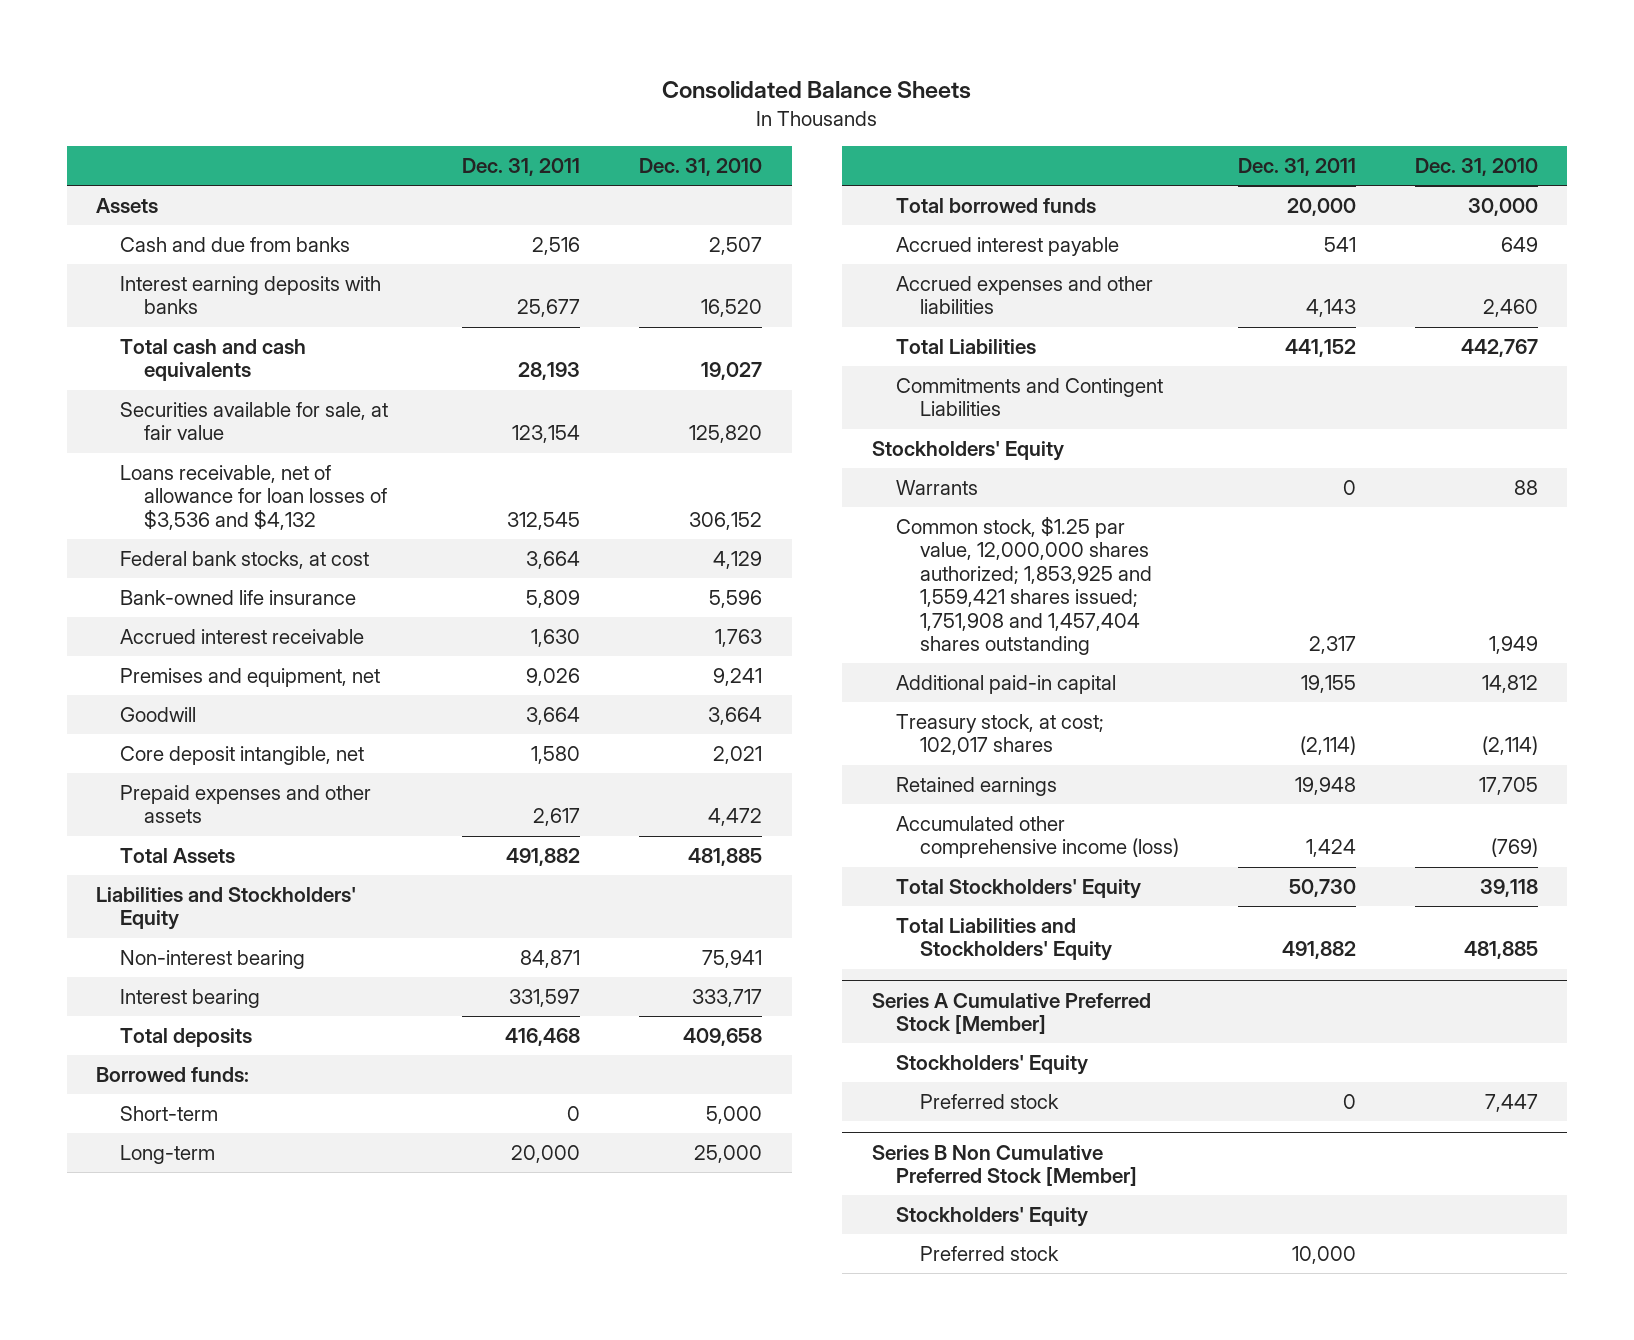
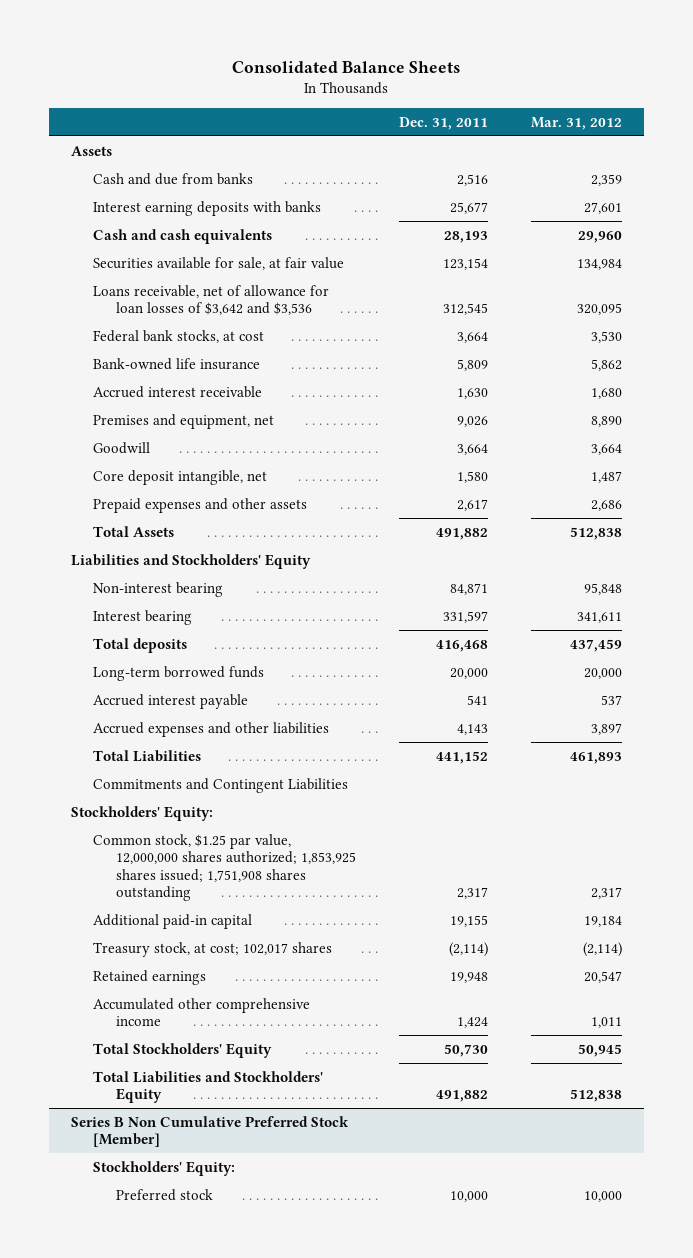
[639,158,763,177] Dec. 31, 2010 -> none
none -> [531,117,623,131] Mar. 31, 2012
[120,339,307,382] Total cash and cash equivalents -> [93,228,273,244] Cash and cash equivalents
[120,465,387,530] Loans receivable, net of allowance for loan losses of $3,536 and $4,132 -> [93,284,330,316] Loans receivable, net of allowance for loan losses of $3,642 and $3,536
[96,1067,250,1083] Borrowed funds: -> none
[120,1106,219,1122] Short-term -> none
[895,198,1096,214] Total borrowed funds -> none
[120,1145,216,1165] Long-term -> [93,665,265,681] Long-term borrowed funds
[895,480,978,496] Warrants -> none
[871,441,1064,462] Stockholders' Equity -> [70,805,213,821] Stockholders' Equity:
[895,516,1152,655] Common stock, $1.25 par value, 12,000,000 shares authorized; 1,853,925 and 1,559,421 shares issued; 1,751,908 and 1,457,404 shares outstanding -> [93,833,356,902] Common stock, $1.25 par value, 12,000,000 shares authorized; 1,853,925 shares issued; 1,751,908 shares outstanding
[895,816,1179,859] Accumulated other comprehensive income (loss) -> [93,997,311,1027] Accumulated other comprehensive income
[871,992,1151,1035] Series A Cumulative Preferred Stock [Member] -> none
[895,1055,1088,1076] Stockholders' Equity -> none
[919,1094,1059,1110] Preferred stock -> none
[895,1207,1088,1228] Stockholders' Equity -> [93,1160,236,1176] Stockholders' Equity:

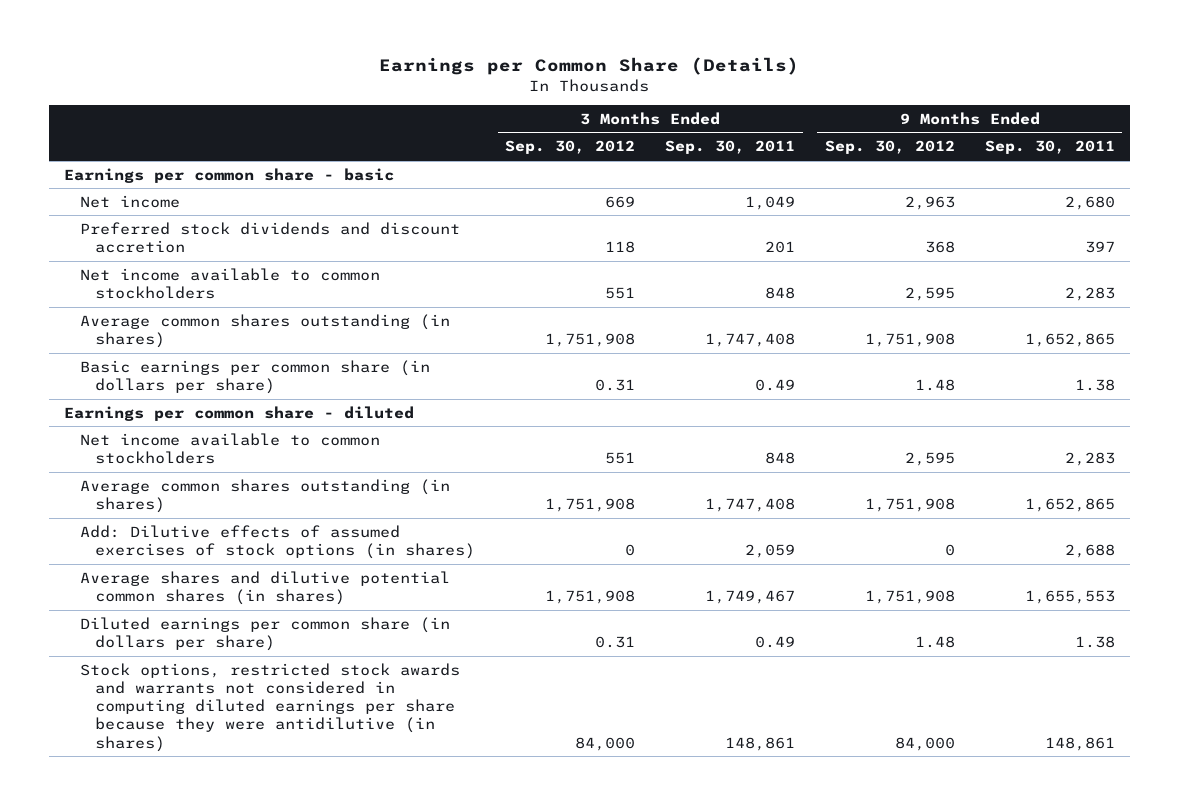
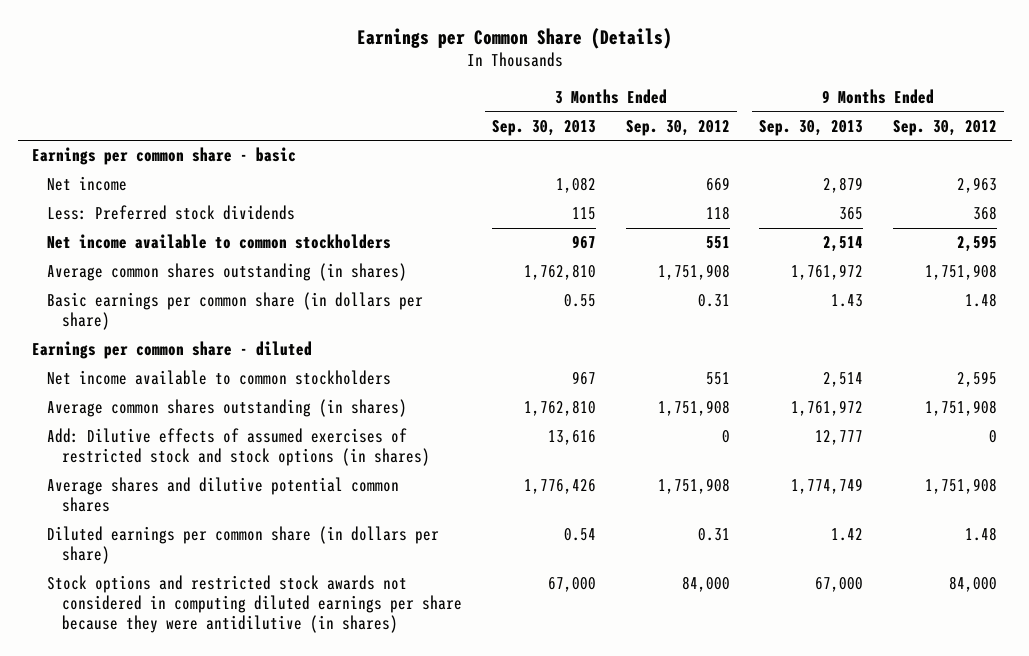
[665,140,796,155] Sep. 30, 2011 -> none
[984,140,1115,155] Sep. 30, 2011 -> none
none -> [492,120,597,137] Sep. 30, 2013
none -> [759,120,864,137] Sep. 30, 2013
[79,221,460,254] Preferred stock dividends and discount accretion -> [47,205,296,221] Less: Preferred stock dividends
[79,524,476,560] Add: Dilutive effects of assumed exercises of stock options (in shares) -> [47,428,431,467] Add: Dilutive effects of assumed exercises of restricted stock and stock options (in shares)
[79,570,450,606] Average shares and dilutive potential common shares (in shares) -> [47,477,400,513] Average shares and dilutive potential common shares
[79,662,460,752] Stock options, restricted stock awards and warrants not considered in computing diluted earnings per share because they were antidilutive (in shares) -> [47,575,463,634] Stock options and restricted stock awards not considered in computing diluted earnings per share because they were antidilutive (in shares)

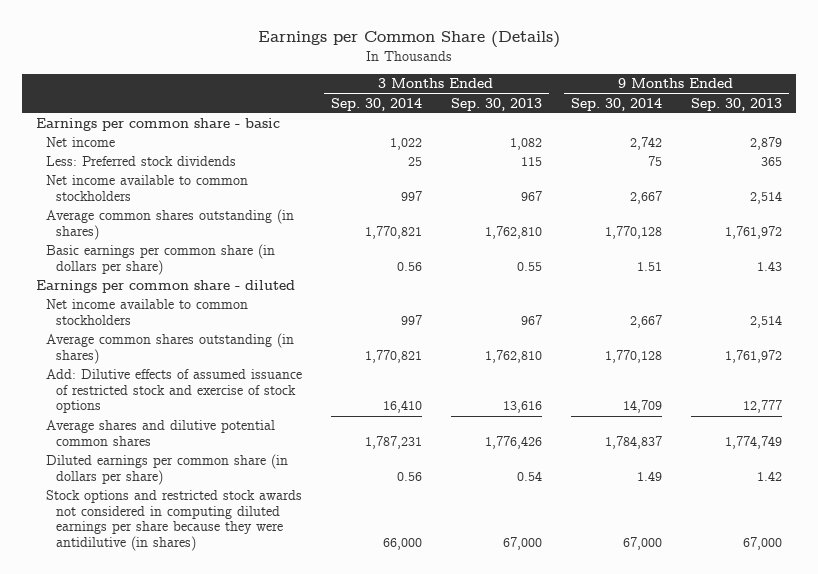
[625,120,730,137] Sep. 30, 2012 -> none
[892,120,997,137] Sep. 30, 2012 -> none
none -> [331,97,423,111] Sep. 30, 2014
none -> [570,97,662,111] Sep. 30, 2014
[47,428,431,467] Add: Dilutive effects of assumed exercises of restricted stock and stock options (in shares) -> [46,369,303,414] Add: Dilutive effects of assumed issuance of restricted stock and exercise of stock options

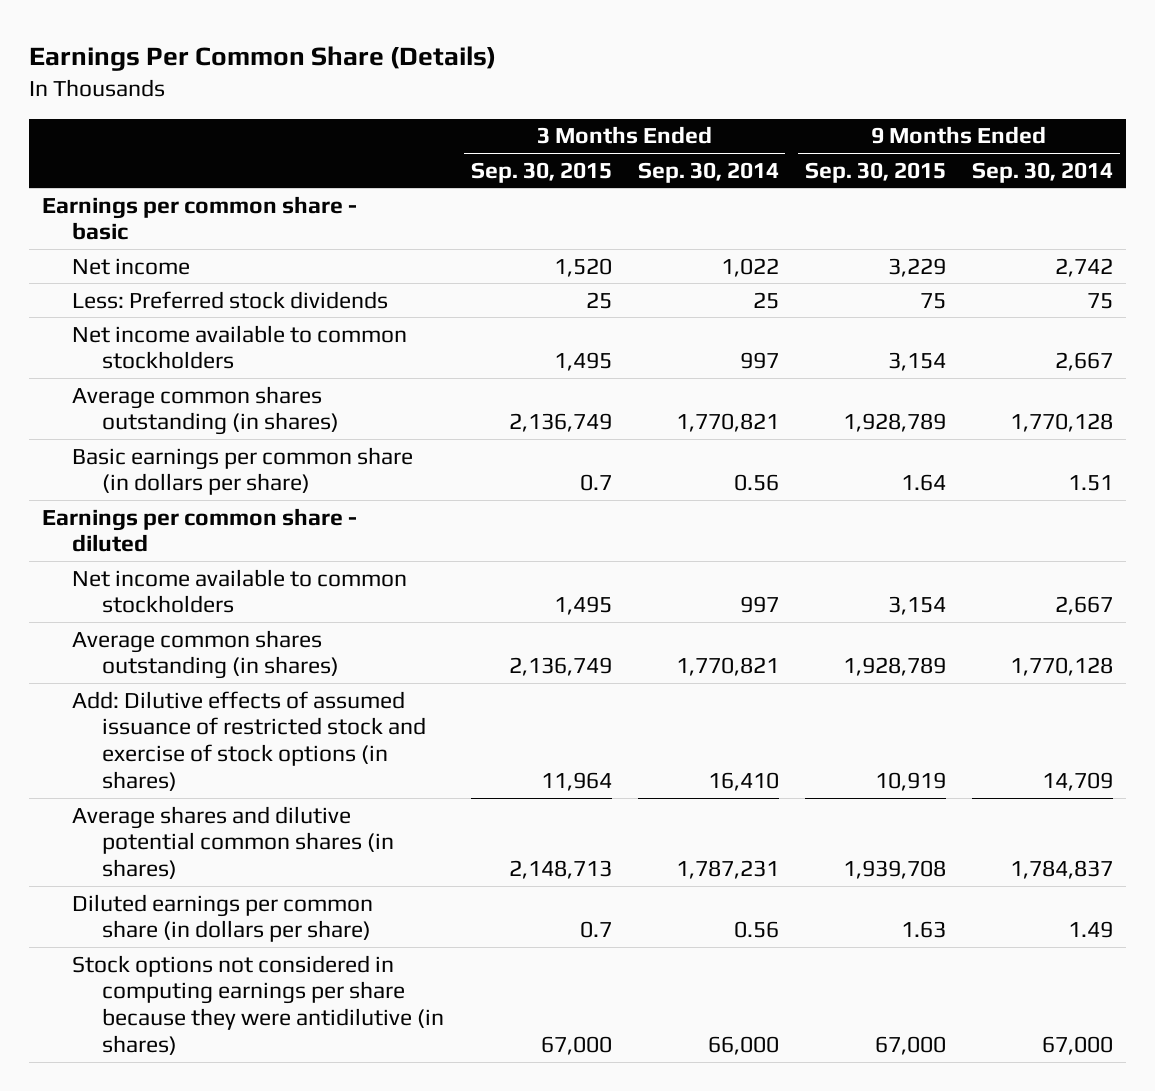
[257,31,560,49] Earnings per Common Share (Details) -> [28,45,496,71] Earnings Per Common Share (Details)
[450,97,542,111] Sep. 30, 2013 -> none
[690,97,782,111] Sep. 30, 2013 -> none
none -> [470,161,612,183] Sep. 30, 2015
none -> [805,161,947,183] Sep. 30, 2015
[46,369,303,414] Add: Dilutive effects of assumed issuance of restricted stock and exercise of stock options -> [72,690,427,792] Add: Dilutive effects of assumed issuance of restricted stock and exercise of stock options (in shares)
[46,420,276,446] Average shares and dilutive potential common shares -> [72,805,395,880] Average shares and dilutive potential common shares (in shares)
[46,490,303,551] Stock options and restricted stock awards not considered in computing diluted earnings per share because they were antidilutive (in shares) -> [72,954,445,1056] Stock options not considered in computing earnings per share because they were antidilutive (in shares)

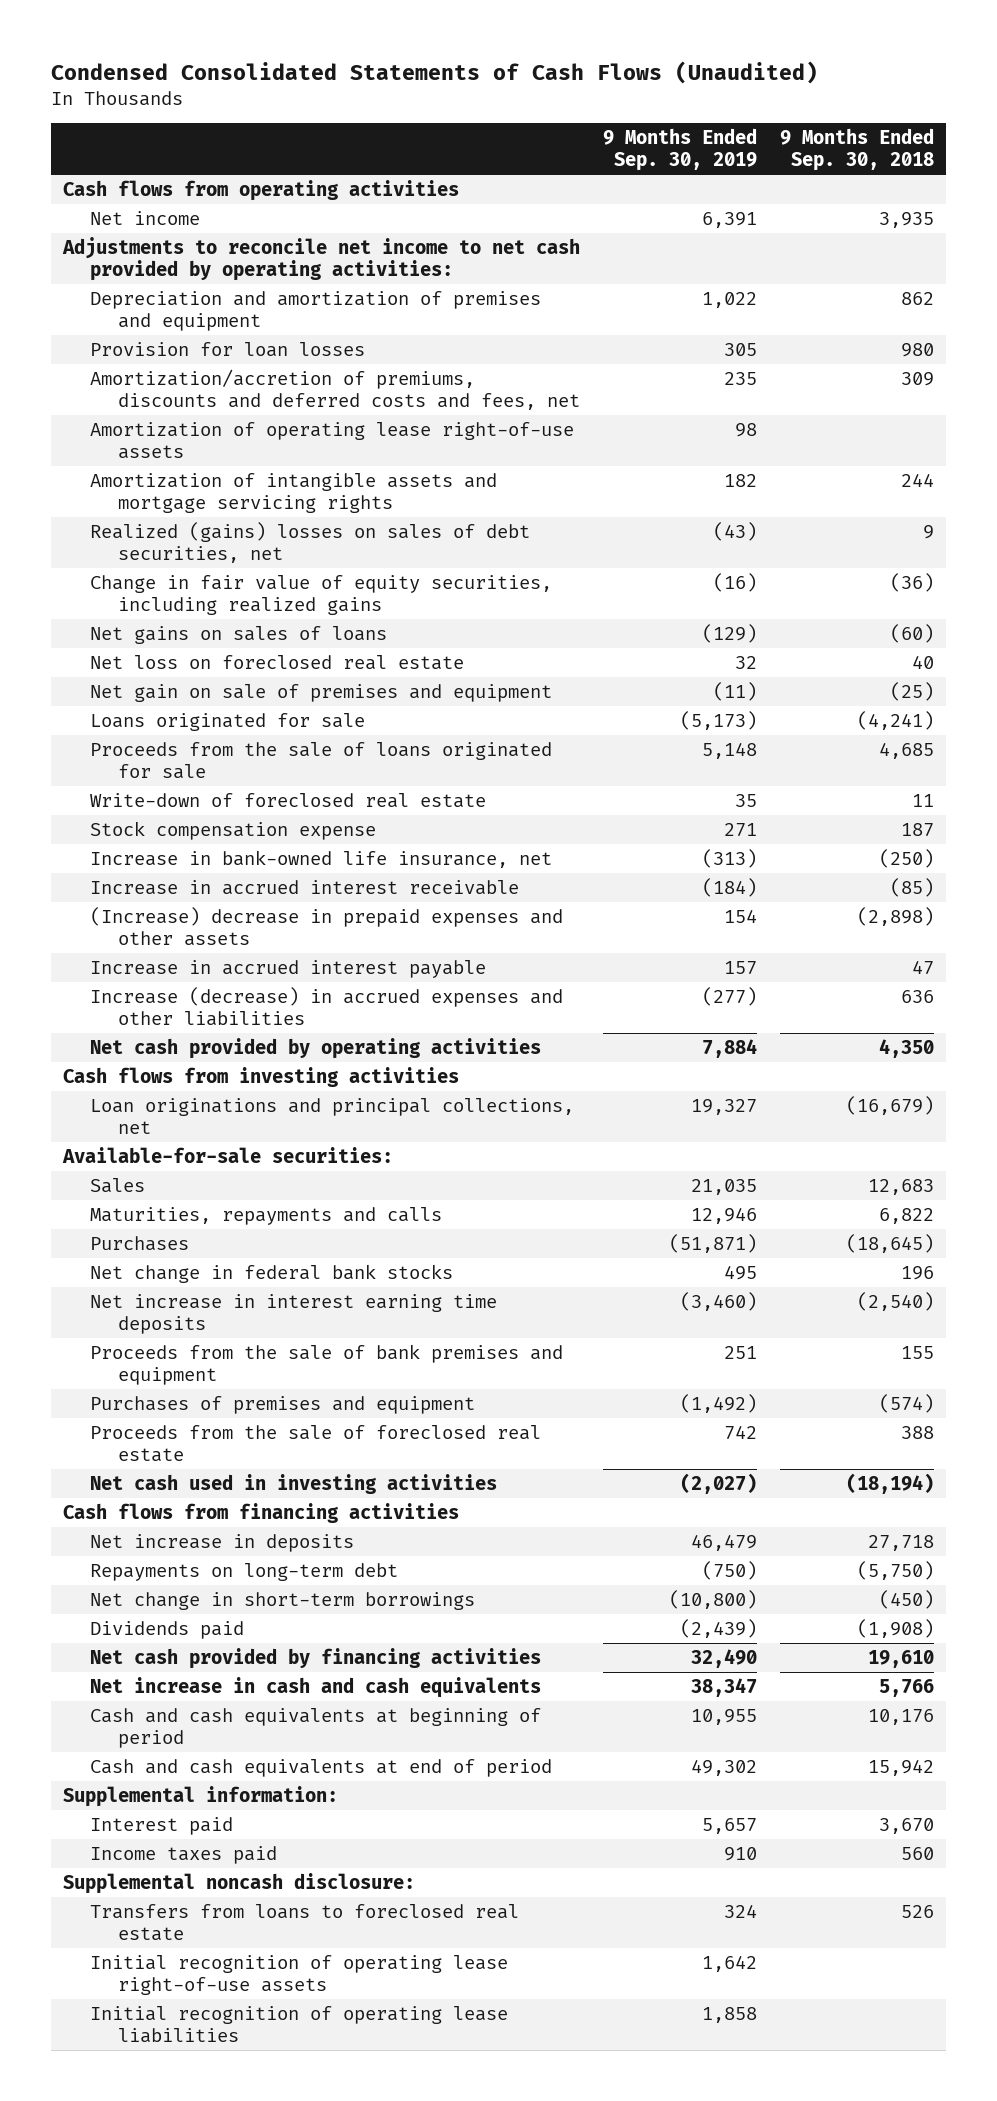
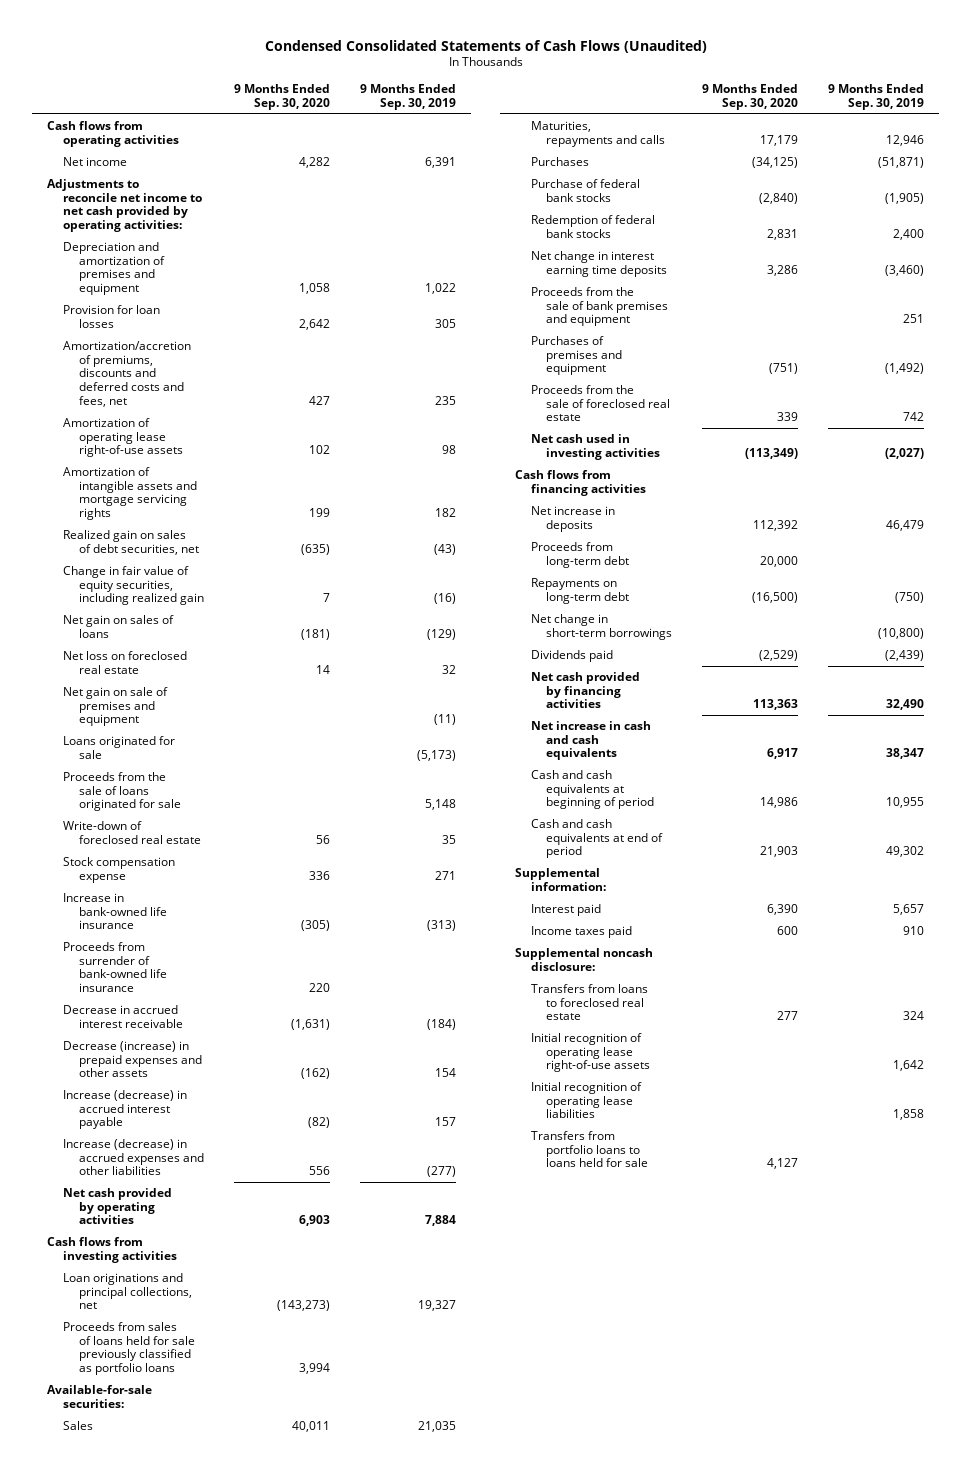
[780,128,935,171] 9 Months Ended Sep. 30, 2018 -> none
none -> [234,84,331,110] 9 Months Ended Sep. 30, 2020
[90,522,531,563] Realized (gains) losses on sales of debt securities, net -> [62,530,199,555] Realized gain on sales of debt securities, net
[90,575,553,615] Change in fair value of equity securities, including realized gains -> [62,566,204,606] Change in fair value of equity securities, including realized gain
[90,626,388,645] Net gains on sales of loans -> [62,615,174,638] Net gain on sales of loans
[90,850,553,869] Increase in bank-owned life insurance, net -> [62,893,167,930] Increase in bank-owned life insurance
none -> [62,942,167,993] Proceeds from surrender of bank-owned life insurance
[90,880,520,896] Increase in accrued interest receivable -> [62,1005,183,1028] Decrease in accrued interest receivable
[90,907,564,946] (Increase) decrease in prepaid expenses and other assets -> [62,1041,202,1078] Decrease (increase) in prepaid expenses and other assets
[90,960,487,979] Increase in accrued interest payable -> [62,1090,187,1130] Increase (decrease) in accrued interest payable
none -> [62,1322,195,1376] Proceeds from sales of loans held for sale previously classified as portfolio loans
[90,1264,454,1284] Net change in federal bank stocks -> none
none -> [530,179,640,202] Purchase of federal bank stocks
none -> [530,215,655,238] Redemption of federal bank stocks
[90,1294,498,1334] Net increase in interest earning time deposits -> [530,251,668,277] Net change in interest earning time deposits
none -> [530,542,630,568] Proceeds from long-term debt
none -> [530,1131,649,1168] Transfers from portfolio loans to loans held for sale

